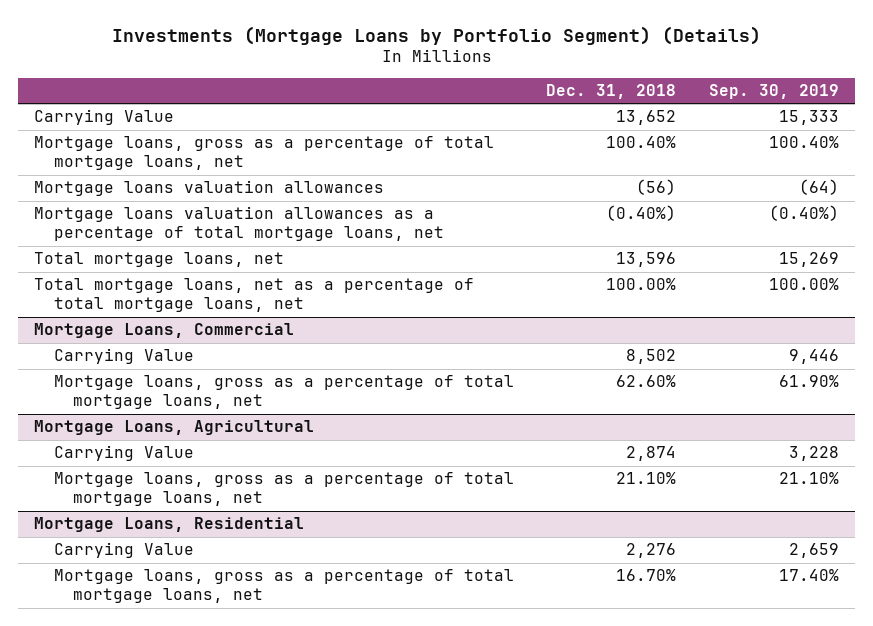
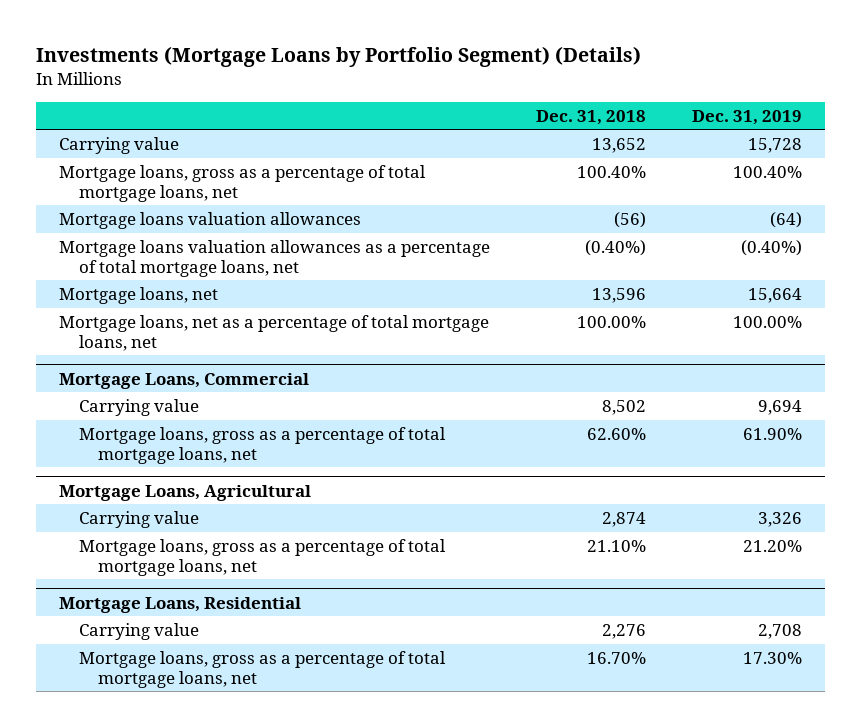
[708,84,839,100] Sep. 30, 2019 -> none
none -> [692,109,803,125] Dec. 31, 2019
[34,109,175,126] Carrying Value -> [59,136,180,154] Carrying value
[34,252,285,268] Total mortgage loans, net -> [59,286,219,304] Mortgage loans, net
[34,278,475,313] Total mortgage loans, net as a percentage of total mortgage loans, net -> [59,314,490,351] Mortgage loans, net as a percentage of total mortgage loans, net
[53,348,194,365] Carrying Value -> [78,398,199,416] Carrying value
[53,445,194,462] Carrying Value -> [78,510,199,528] Carrying value
[53,542,194,559] Carrying Value -> [78,622,199,640] Carrying value

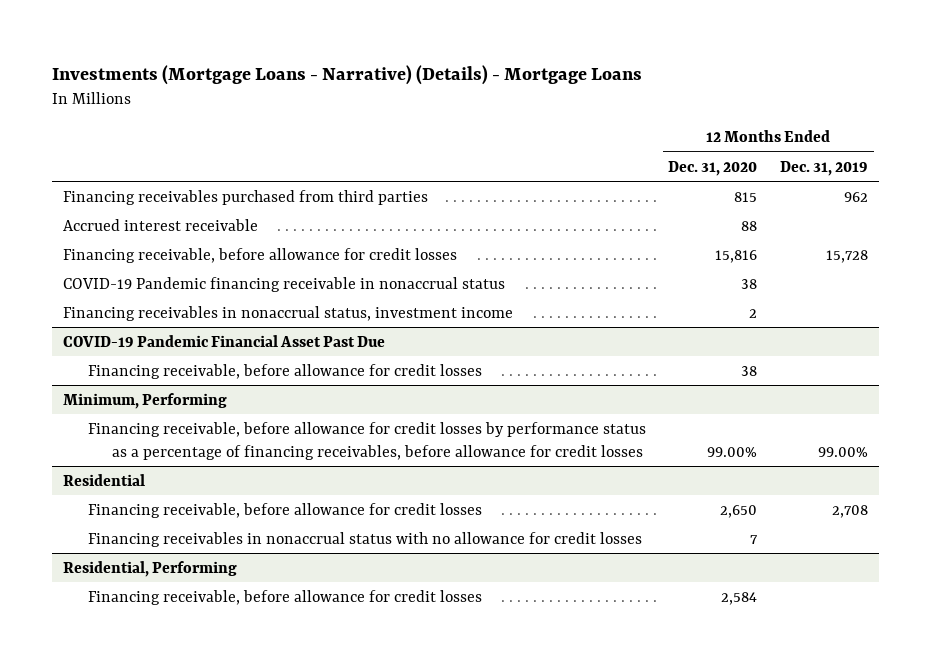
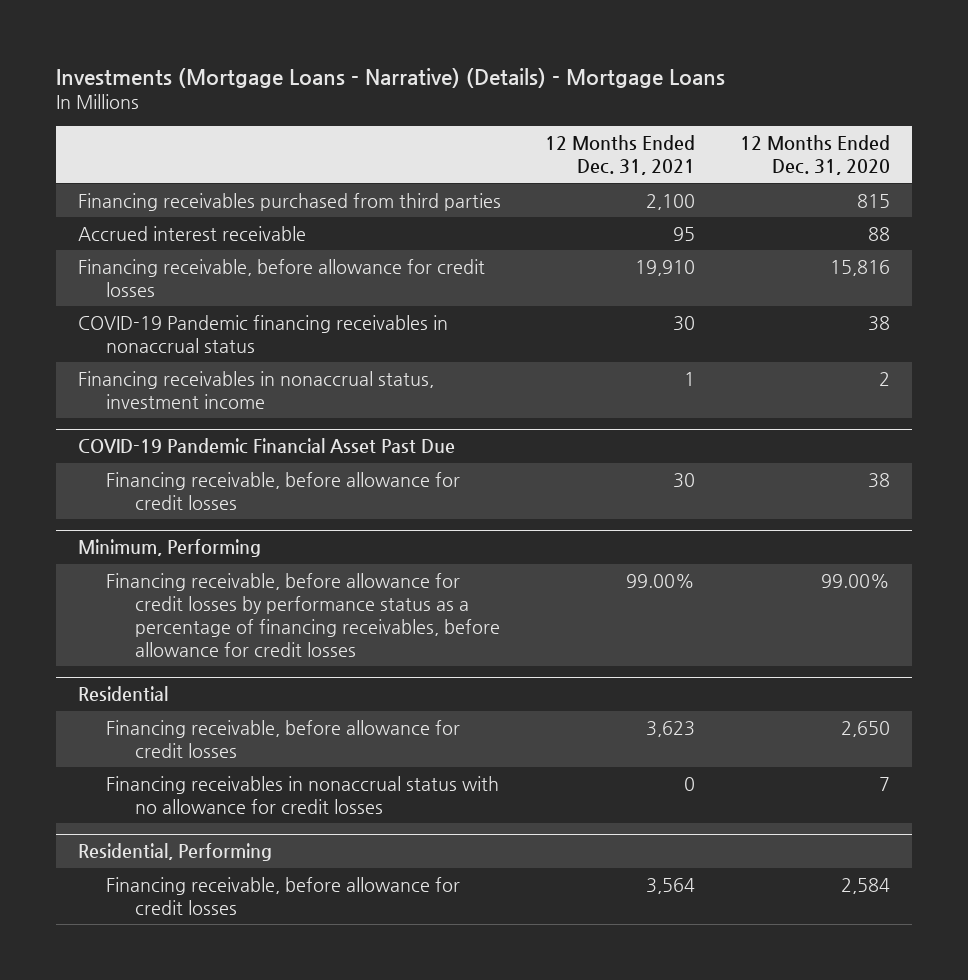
[779,160,868,176] Dec. 31, 2019 -> none
none -> [545,135,696,176] 12 Months Ended Dec. 31, 2021
[63,276,506,292] COVID-19 Pandemic financing receivable in nonaccrual status -> [77,314,448,353] COVID-19 Pandemic financing receivables in nonaccrual status

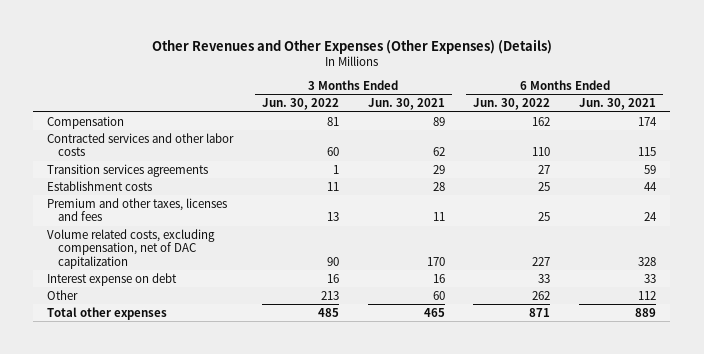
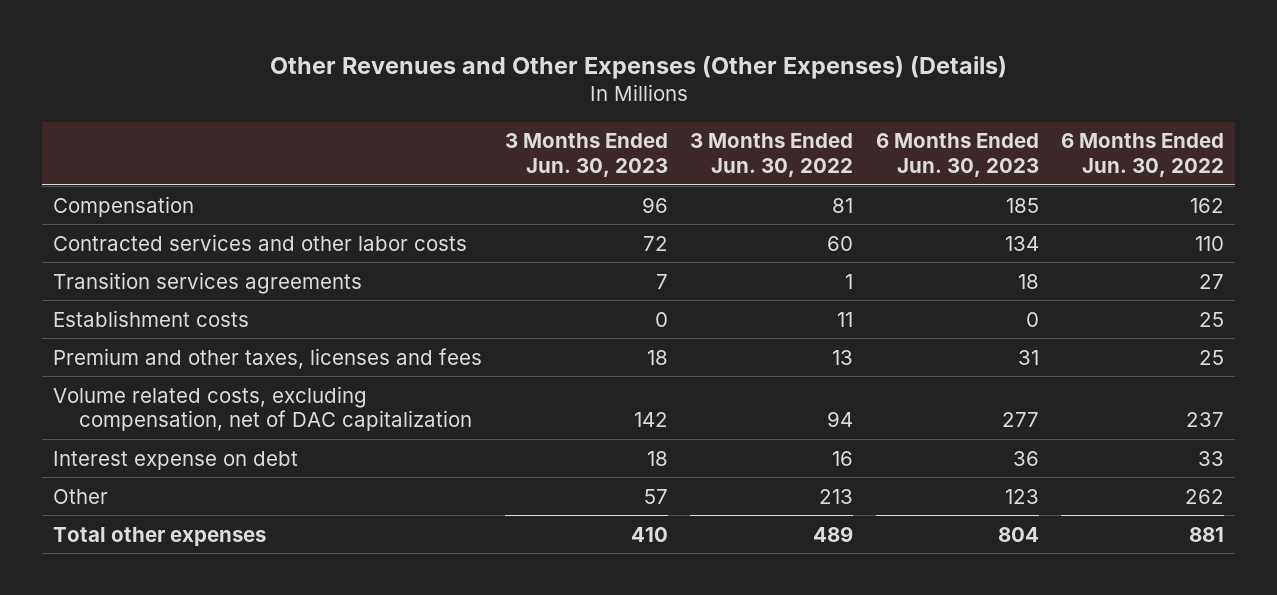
[367,98,445,111] Jun. 30, 2021 -> none
[579,98,657,111] Jun. 30, 2021 -> none
none -> [504,133,668,177] 3 Months Ended Jun. 30, 2023
none -> [875,133,1039,177] 6 Months Ended Jun. 30, 2023
[327,256,340,266] 90 -> [827,411,854,428] 94
[532,256,551,266] 227 -> [1185,412,1224,428] 237
[318,307,340,317] 485 -> [813,525,854,542] 489
[529,307,551,317] 871 -> [1188,526,1224,542] 881

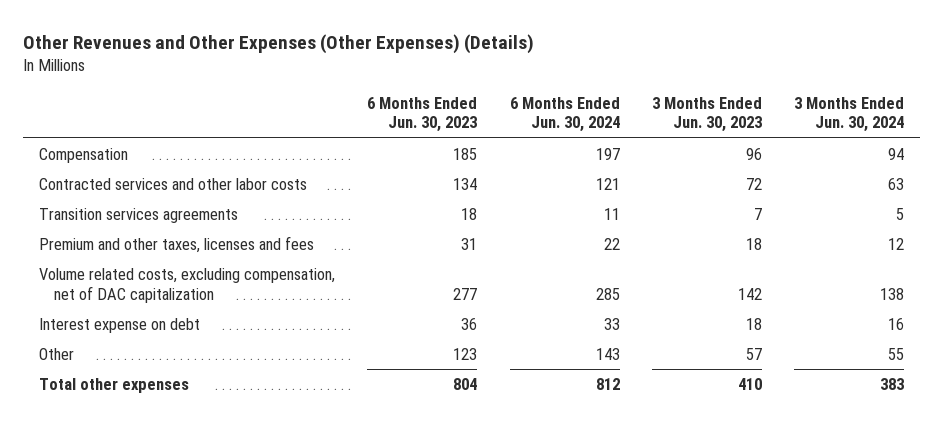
[690,133,854,177] 3 Months Ended Jun. 30, 2022 -> none
[1060,133,1224,177] 6 Months Ended Jun. 30, 2022 -> none
none -> [509,96,620,133] 6 Months Ended Jun. 30, 2024
none -> [793,96,904,133] 3 Months Ended Jun. 30, 2024
[53,309,250,327] Establishment costs -> none

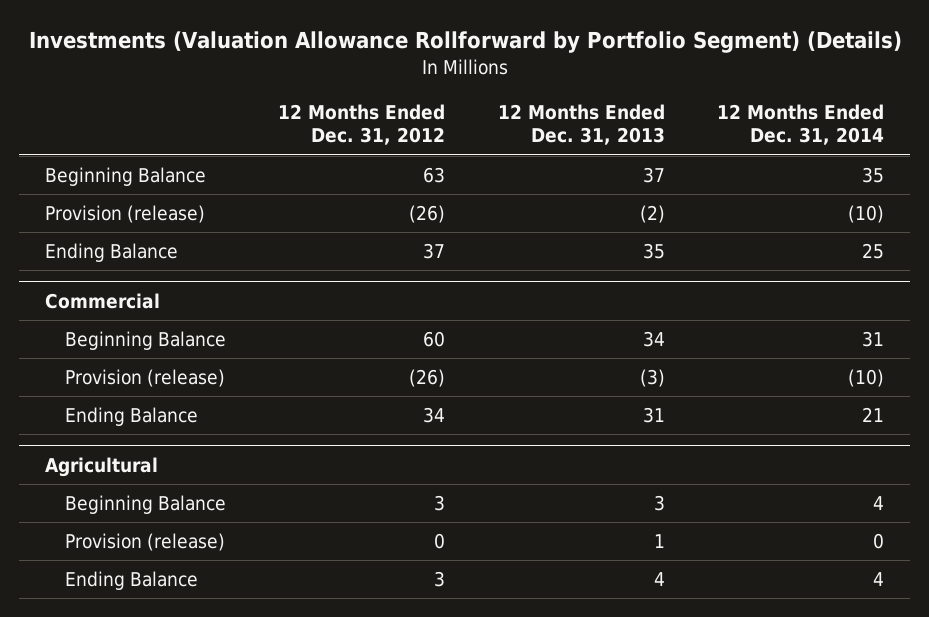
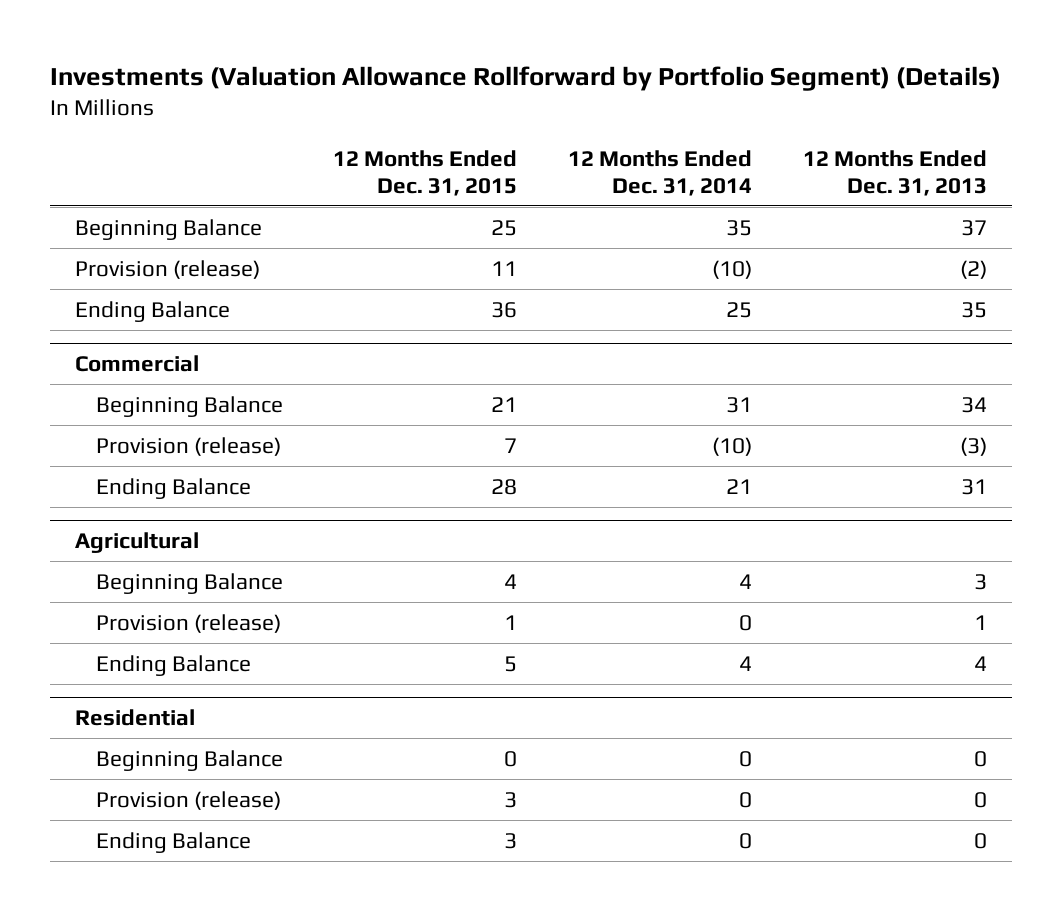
[278,103,446,146] 12 Months Ended Dec. 31, 2012 -> none
none -> [333,149,518,196] 12 Months Ended Dec. 31, 2015
none -> [75,709,196,727] Residential
none -> [95,749,283,771] Beginning Balance
none -> [95,790,281,810] Provision (release)
none -> [95,831,251,853] Ending Balance

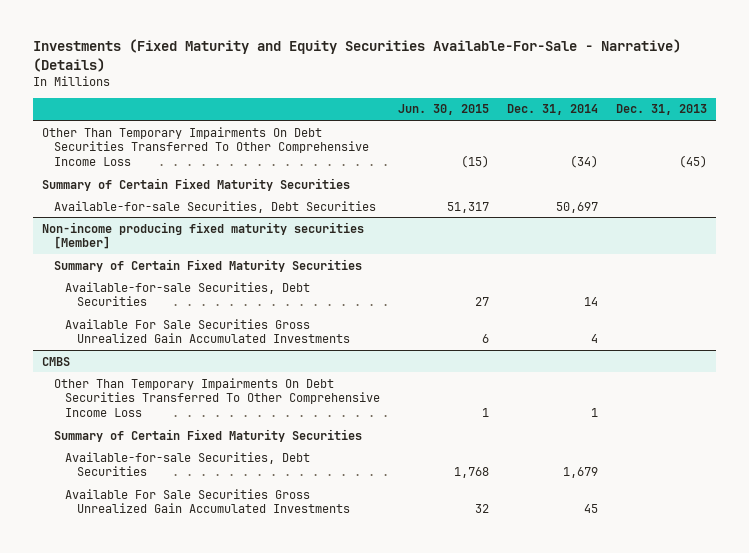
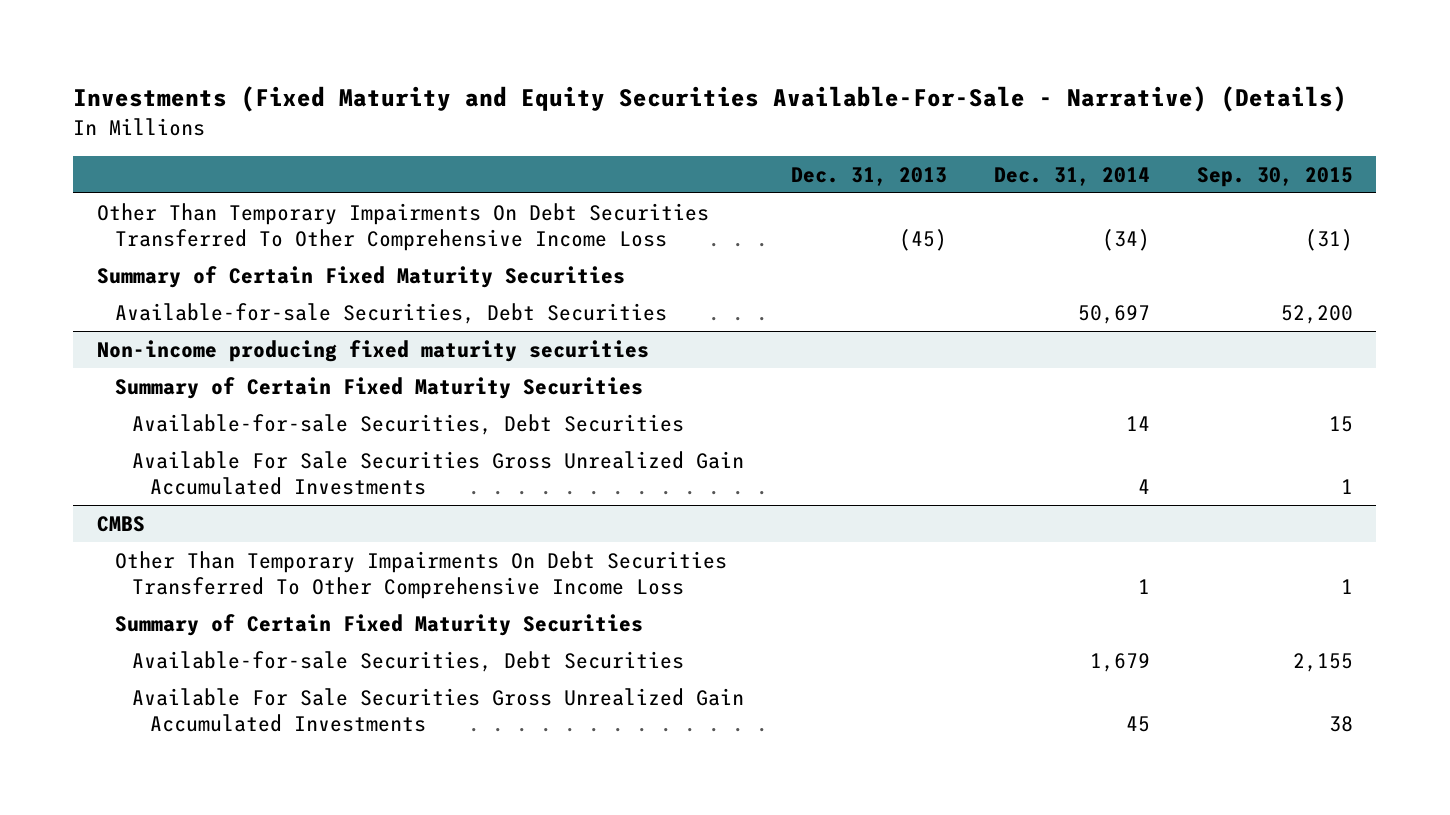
[398,104,490,116] Jun. 30, 2015 -> none
none -> [1196,166,1353,187] Sep. 30, 2015
[42,221,365,250] Non-income producing fixed maturity securities [Member] -> [96,339,649,362] Non-income producing fixed maturity securities

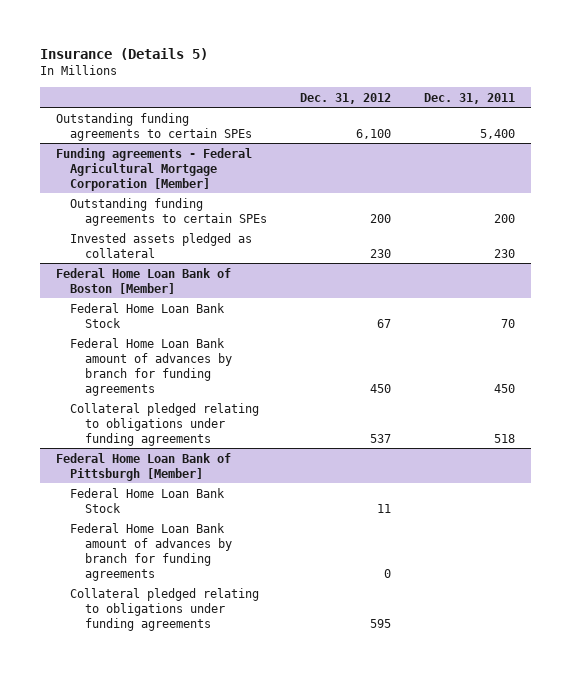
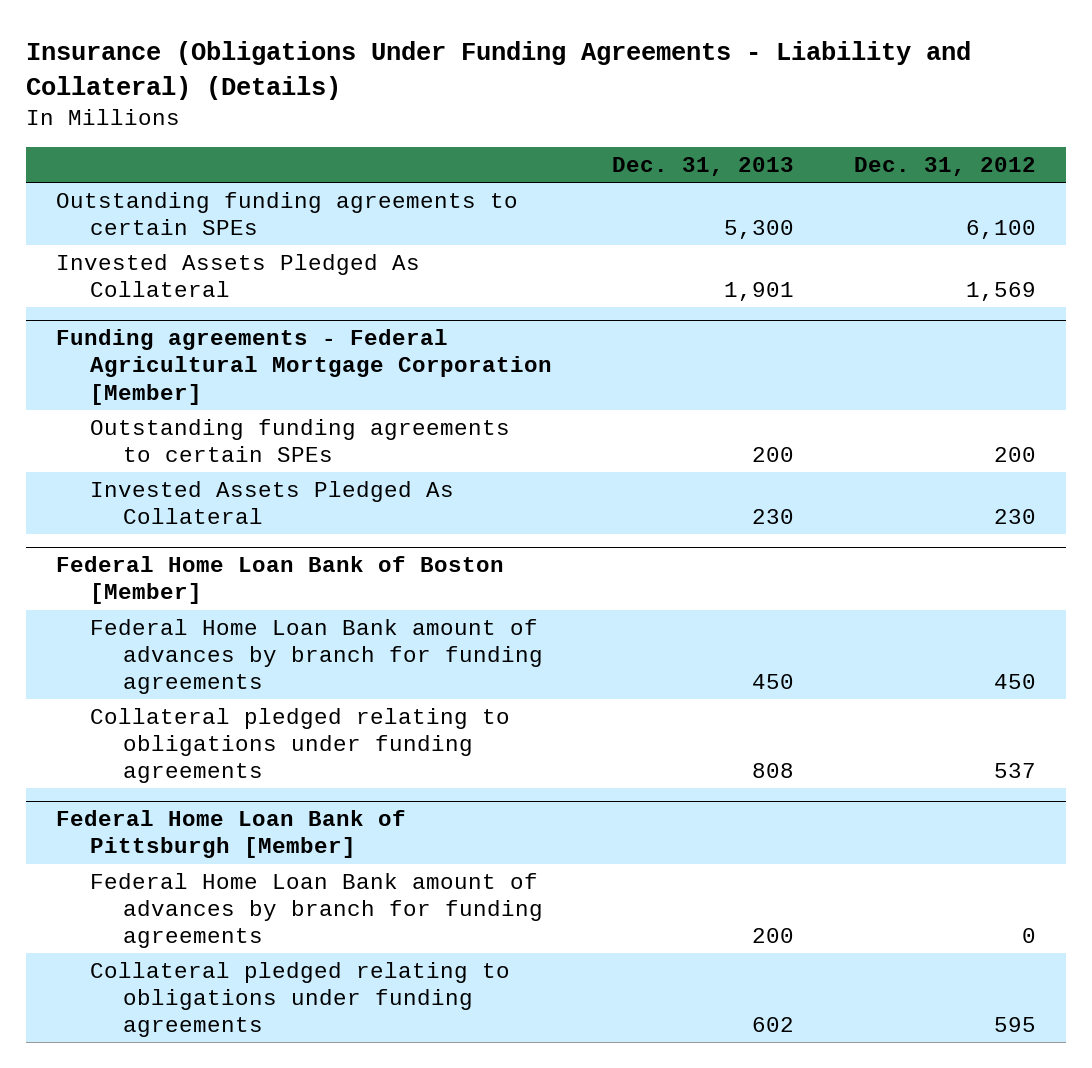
[39,47,208,60] Insurance (Details 5) -> [25,41,971,100] Insurance (Obligations Under Funding Agreements - Liability and Collateral) (Details)
[423,92,515,104] Dec. 31, 2011 -> none
none -> [611,156,794,176] Dec. 31, 2013
none -> [55,253,420,297] Invested Assets Pledged As Collateral
[70,232,253,258] Invested assets pledged as collateral -> [89,480,454,524] Invested Assets Pledged As Collateral
[70,302,226,328] Federal Home Loan Bank Stock -> none
[70,487,226,513] Federal Home Loan Bank Stock -> none

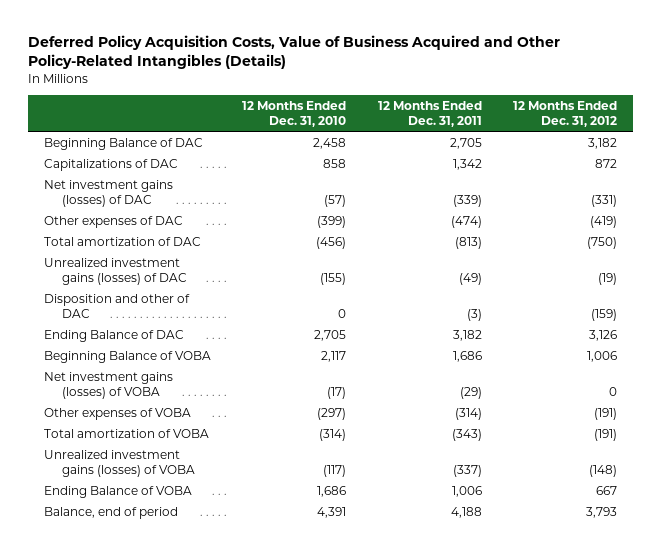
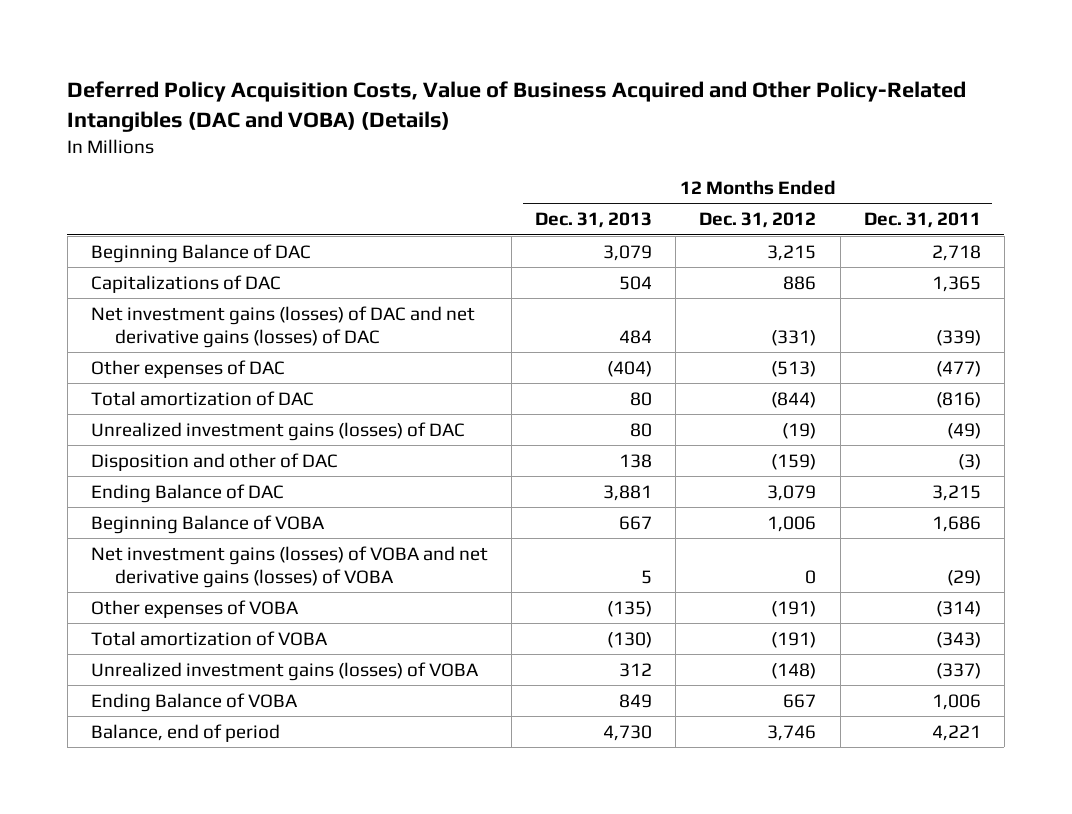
[28,35,561,70] Deferred Policy Acquisition Costs, Value of Business Acquired and Other Policy-Related Intangibles (Details) -> [67,81,967,132] Deferred Policy Acquisition Costs, Value of Business Acquired and Other Policy-Related Intangibles (DAC and VOBA) (Details)
[242,100,347,127] 12 Months Ended Dec. 31, 2010 -> none
none -> [535,212,653,229] Dec. 31, 2013
[449,137,482,149] 2,705 -> [931,244,981,261] 2,718
[588,137,618,149] 3,182 -> [767,244,817,261] 3,215
[452,158,482,170] 1,342 -> [931,275,981,292] 1,365
[595,158,618,168] 872 -> [783,275,817,290] 886
[44,179,174,207] Net investment gains (losses) of DAC -> [90,305,475,348] Net investment gains (losses) of DAC and net derivative gains (losses) of DAC
[450,215,482,228] (474) -> [935,360,981,377] (477)
[590,215,618,228] (419) -> [771,360,817,377] (513)
[454,236,482,249] (813) -> [935,391,981,408] (816)
[587,236,618,249] (750) -> [771,391,817,408] (844)
[452,329,482,341] 3,182 -> [931,484,981,501] 3,215
[589,329,618,341] 3,126 -> [767,484,817,501] 3,079
[44,371,174,399] Net investment gains (losses) of VOBA -> [90,545,488,588] Net investment gains (losses) of VOBA and net derivative gains (losses) of VOBA
[450,506,482,518] 4,188 -> [931,724,981,741] 4,221
[586,506,618,518] 3,793 -> [767,724,817,741] 3,746

